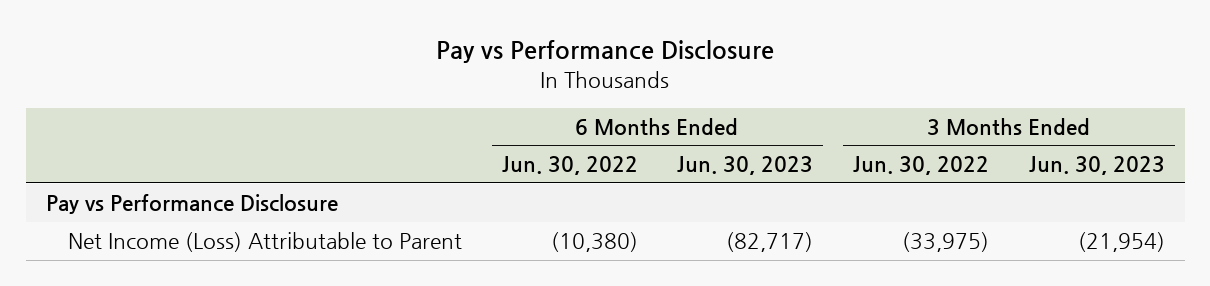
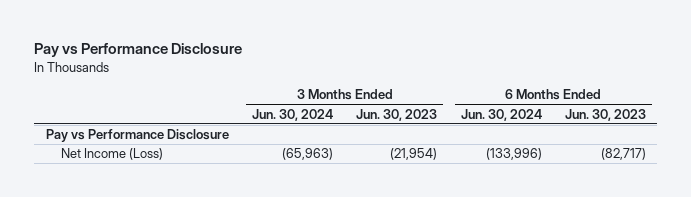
[501,156,638,176] Jun. 30, 2022 -> none
[852,156,989,176] Jun. 30, 2022 -> none
none -> [251,108,333,121] Jun. 30, 2024
none -> [460,108,542,121] Jun. 30, 2024
[67,232,462,253] Net Income (Loss) Attributable to Parent -> [61,148,164,161] Net Income (Loss)

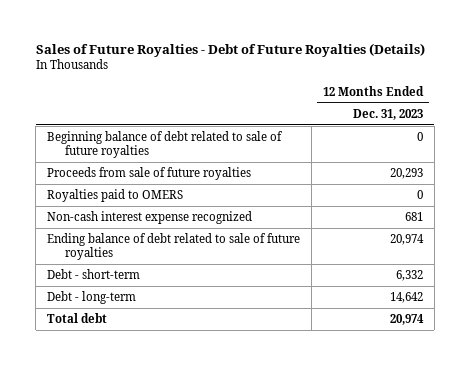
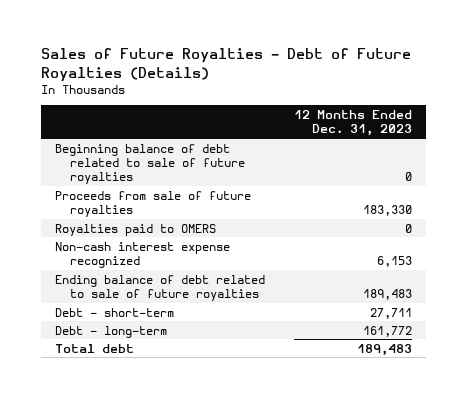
[390,168,424,180] 20,293 -> [362,204,412,216] 183,330
[405,212,424,222] 681 -> [376,255,412,267] 6,153
[390,234,425,246] 20,974 -> [362,288,412,300] 189,483
[396,270,424,282] 6,332 -> [369,307,412,319] 27,711
[390,292,424,304] 14,642 -> [362,325,412,337] 161,772
[390,314,425,326] 20,974 -> [356,343,412,356] 189,483

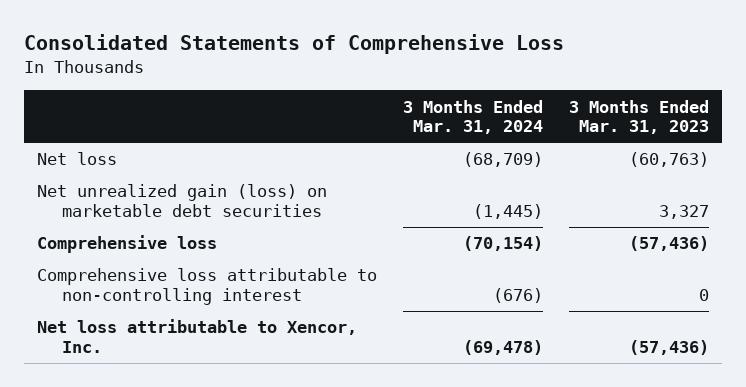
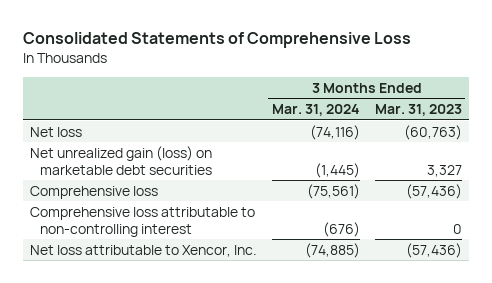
[463,152,544,168] (68,709) -> [309,124,360,140] (74,116)
[463,236,544,252] (70,154) -> [306,183,360,199] (75,561)
[463,339,544,355] (69,478) -> [304,242,360,258] (74,885)

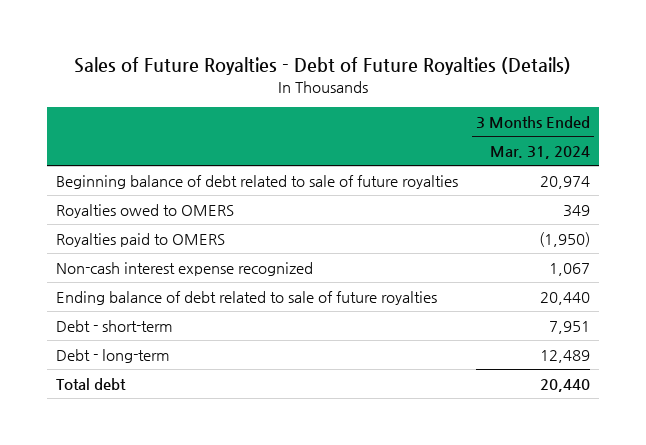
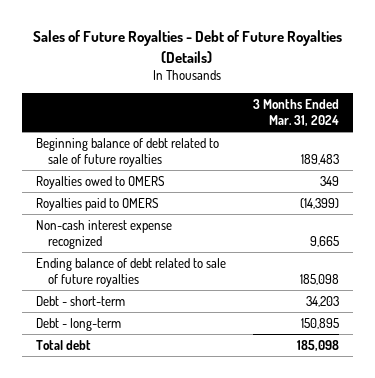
[539,175,590,189] 20,974 -> [301,153,340,165] 189,483
[538,231,590,247] (1,950) -> [300,197,340,209] (14,399)
[548,262,590,276] 1,067 -> [310,235,340,247] 9,665
[539,291,590,305] 20,440 -> [300,273,340,285] 185,098
[548,320,590,334] 7,951 -> [306,295,340,307] 34,203
[539,349,590,363] 12,489 -> [301,317,340,329] 150,895
[539,378,590,392] 20,440 -> [297,339,340,351] 185,098

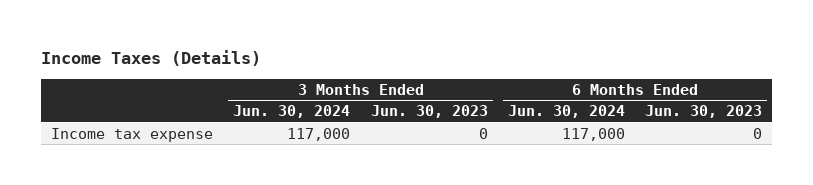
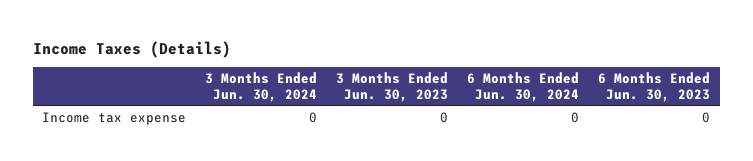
[287,128,351,142] 117,000 -> [309,111,318,123] 0
[561,128,625,142] 117,000 -> [571,111,580,123] 0

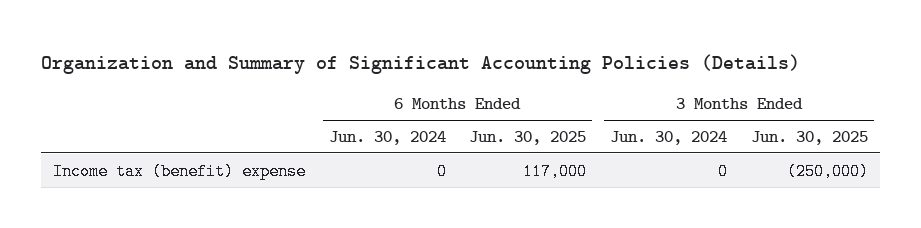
[32,40,231,58] Income Taxes (Details) -> [40,53,800,74] Organization and Summary of Significant Accounting Policies (Details)
[336,71,449,102] 3 Months Ended Jun. 30, 2023 -> none
[598,71,711,102] 6 Months Ended Jun. 30, 2023 -> none
none -> [469,131,587,146] Jun. 30, 2025
none -> [751,131,869,146] Jun. 30, 2025
[42,111,187,125] Income tax expense -> [52,163,306,181] Income tax (benefit) expense

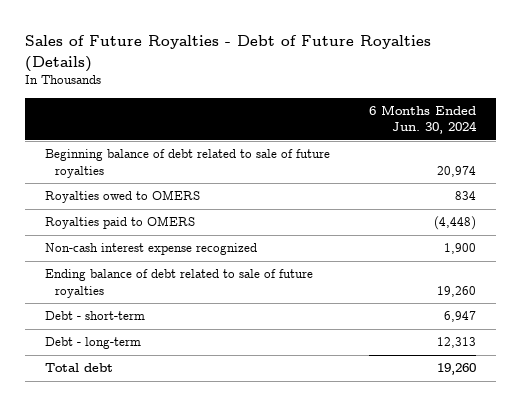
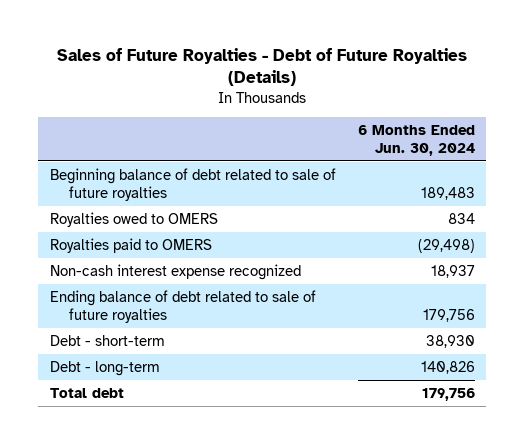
[437,165,477,177] 20,974 -> [421,186,476,200] 189,483
[434,216,477,231] (4,448) -> [418,238,476,253] (29,498)
[444,243,477,255] 1,900 -> [431,264,476,278] 18,937
[437,285,477,297] 19,260 -> [423,308,476,322] 179,756
[444,311,477,323] 6,947 -> [426,334,476,348] 38,930
[437,337,477,349] 12,313 -> [421,360,476,374] 140,826
[437,363,477,376] 19,260 -> [422,387,476,401] 179,756

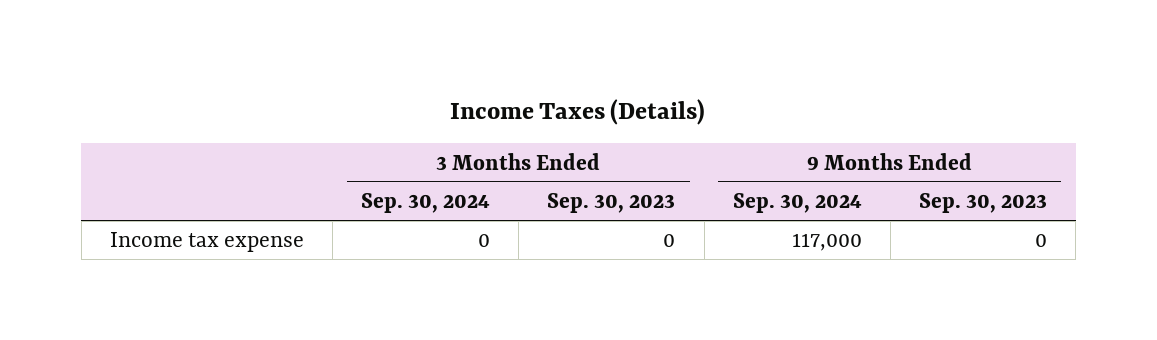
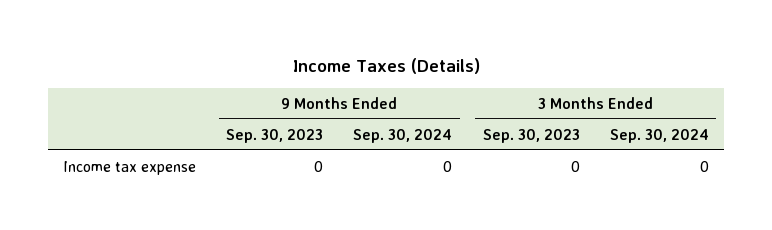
[791,233,862,252] 117,000 -> [443,160,453,172] 0

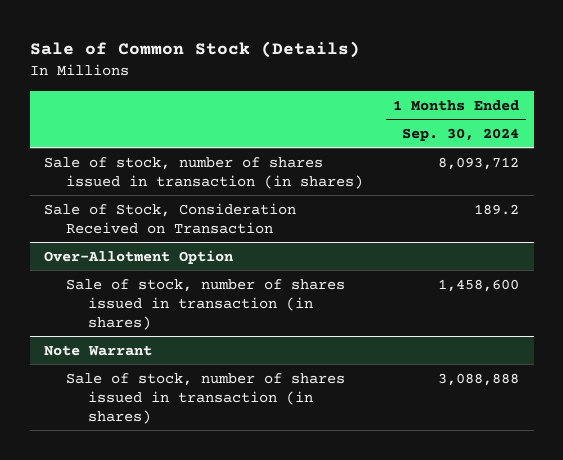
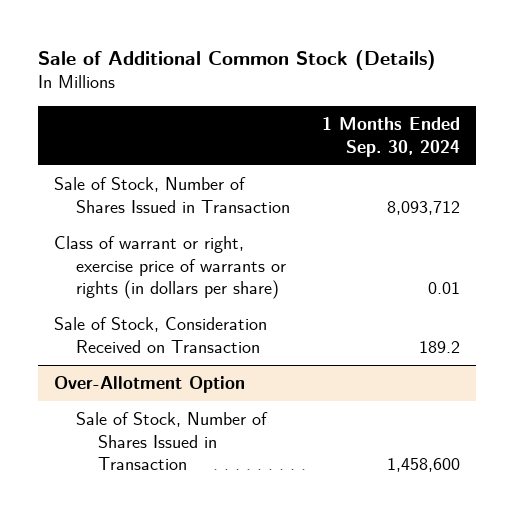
[29,40,360,58] Sale of Common Stock (Details) -> [37,49,436,70] Sale of Additional Common Stock (Details)
[44,156,364,189] Sale of stock, number of shares issued in transaction (in shares) -> [53,177,291,213] Sale of Stock, Number of Shares Issued in Transaction
none -> [53,236,287,300] Class of warrant or right, exercise price of warrants or rights (in dollars per share)
[44,344,153,356] Note Warrant -> none
[66,372,346,424] Sale of stock, number of shares issued in transaction (in shares) -> none
[66,278,346,330] Sale of stock, number of shares issued in transaction (in shares) -> [76,412,269,471] Sale of Stock, Number of Shares Issued in Transaction

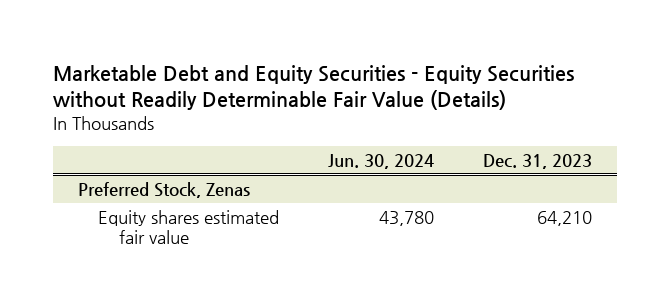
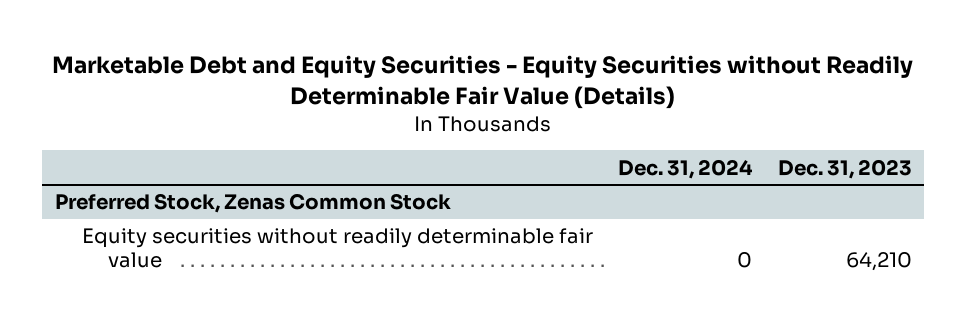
[328,153,435,169] Jun. 30, 2024 -> none
none -> [618,158,754,179] Dec. 31, 2024
[77,181,250,198] Preferred Stock, Zenas -> [55,193,452,214] Preferred Stock, Zenas Common Stock
[98,209,280,245] Equity shares estimated fair value -> [81,228,593,269] Equity securities without readily determinable fair value

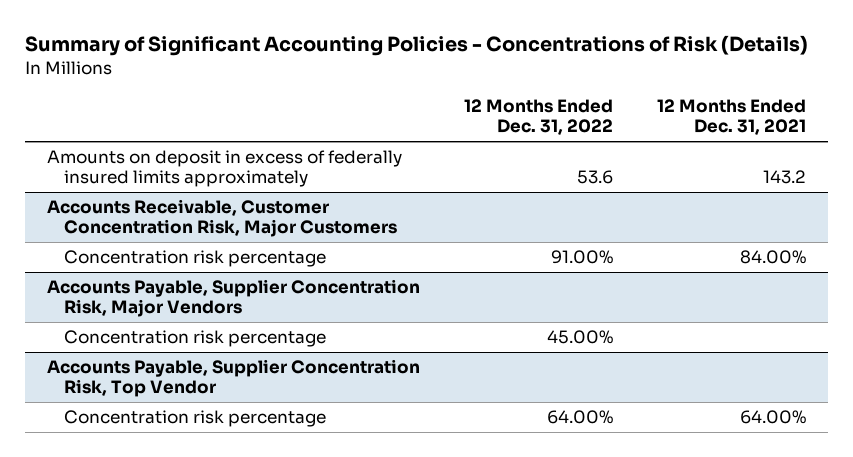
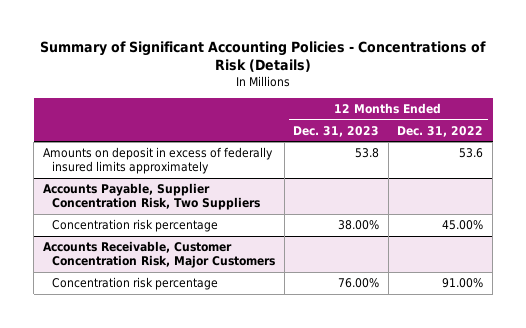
[656,99,806,136] 12 Months Ended Dec. 31, 2021 -> none
none -> [293,125,380,137] Dec. 31, 2023
none -> [42,183,261,211] Accounts Payable, Supplier Concentration Risk, Two Suppliers
none -> [52,219,219,233] Concentration risk percentage
[47,279,421,318] Accounts Payable, Supplier Concentration Risk, Major Vendors -> none
[63,330,326,348] Concentration risk percentage -> none
[47,359,421,398] Accounts Payable, Supplier Concentration Risk, Top Vendor -> none
[63,410,326,428] Concentration risk percentage -> none

